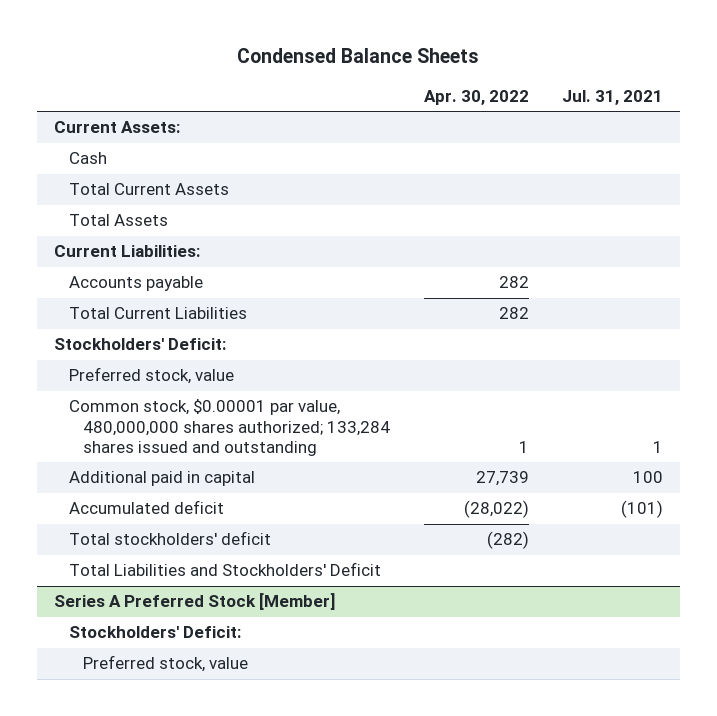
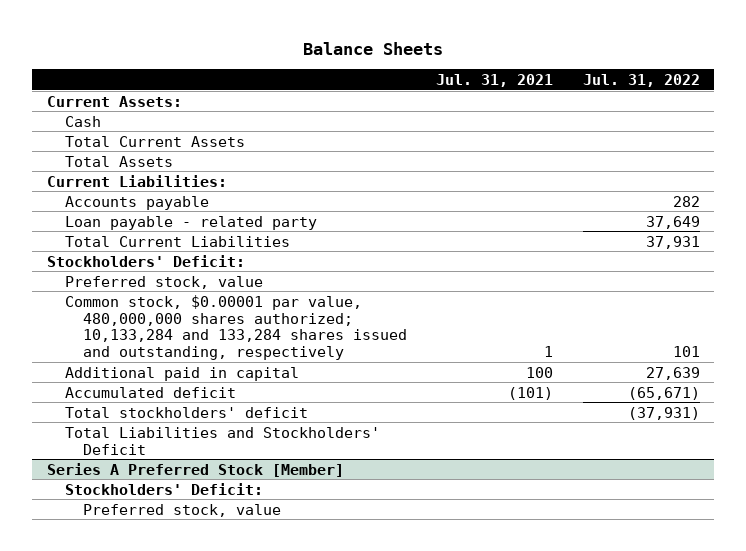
[237,48,480,64] Condensed Balance Sheets -> [303,41,444,55] Balance Sheets
[423,89,529,105] Apr. 30, 2022 -> none
none -> [582,73,700,87] Jul. 31, 2022
none -> [64,215,317,230] Loan payable - related party
[68,399,391,456] Common stock, $0.00001 par value, 480,000,000 shares authorized; 133,284 shares issued and outstanding -> [64,294,408,361] Common stock, $0.00001 par value, 480,000,000 shares authorized; 10,133,284 and 133,284 shares issued and outstanding, respectively

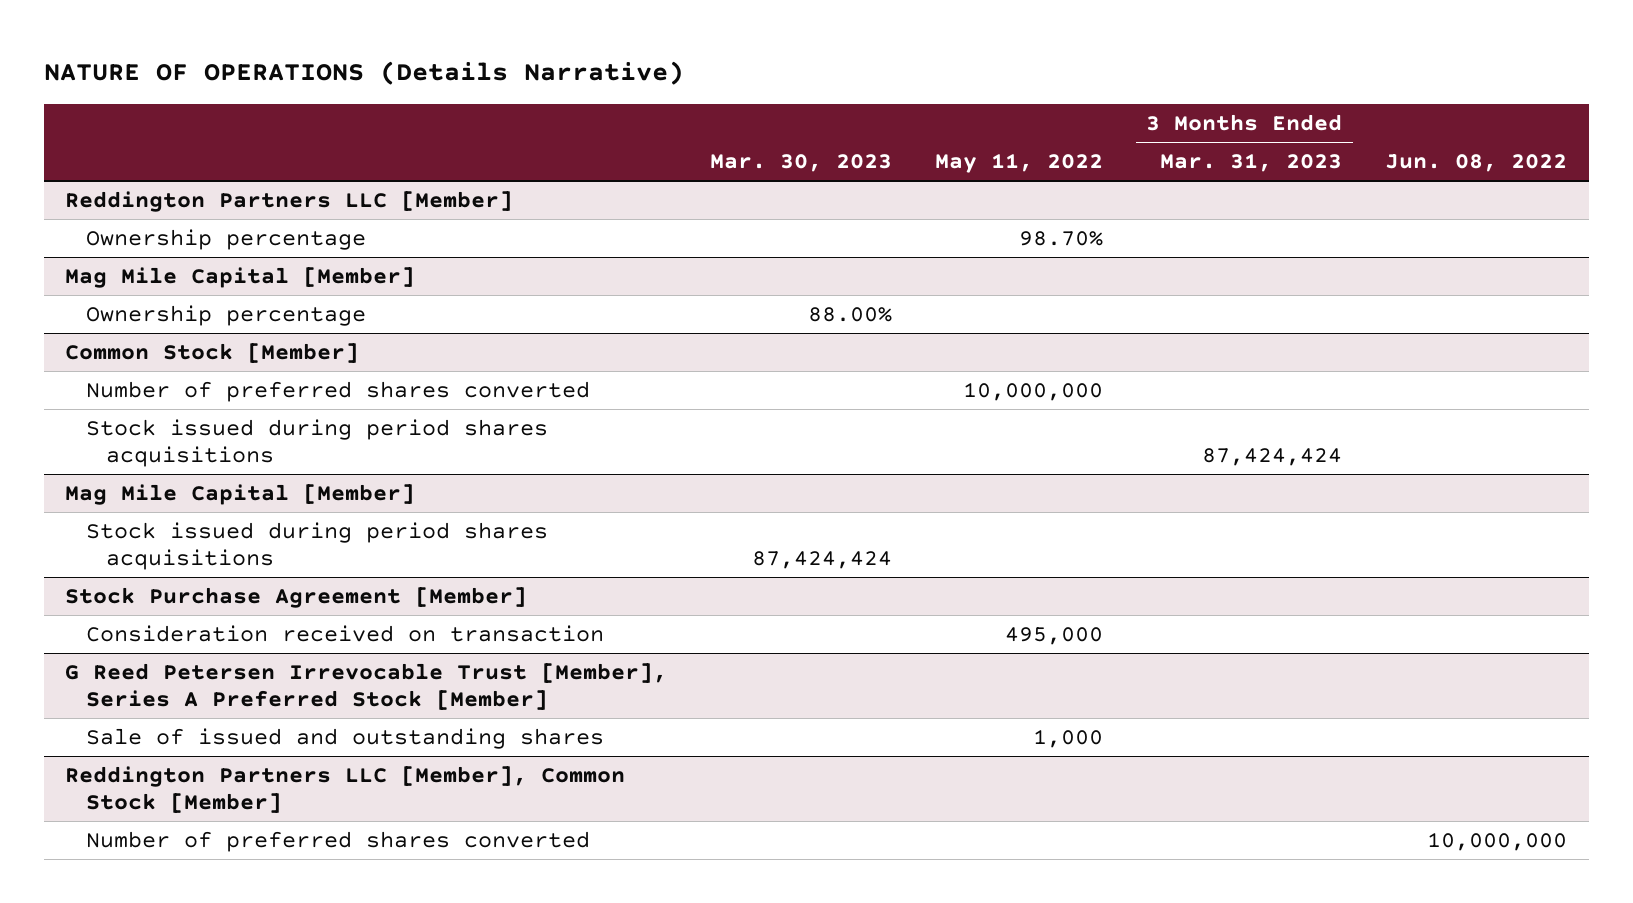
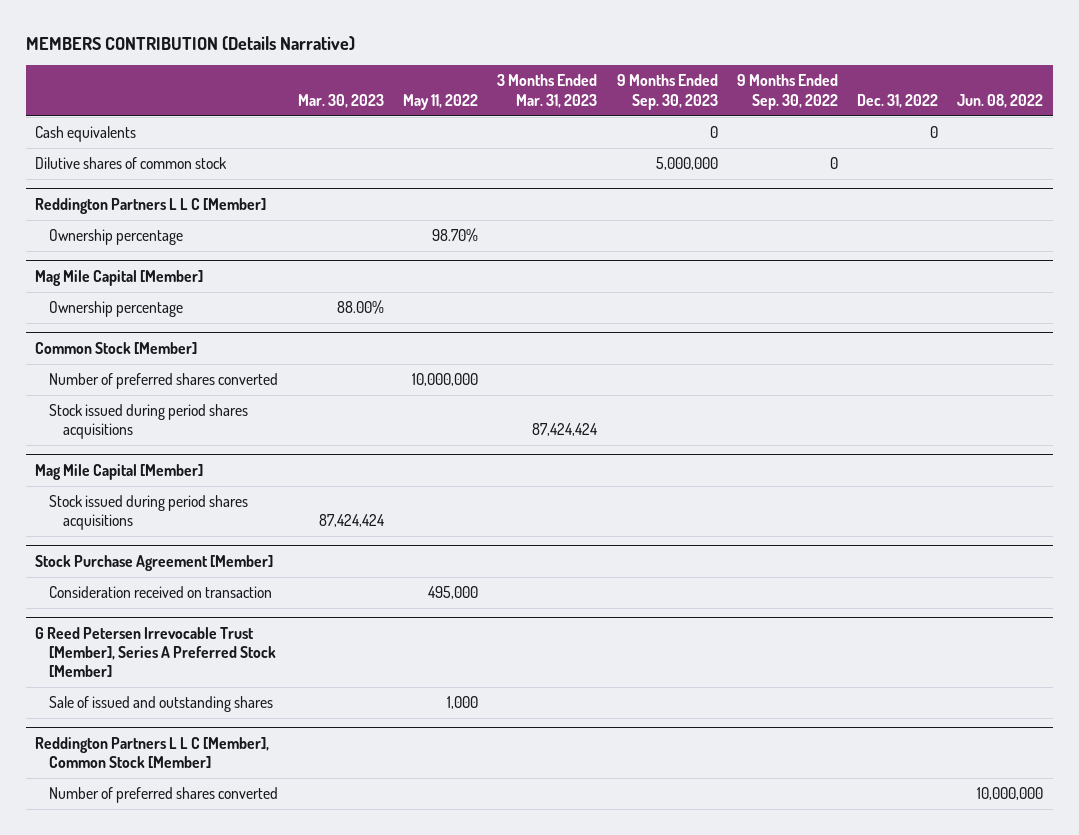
[43,61,684,86] NATURE OF OPERATIONS (Details Narrative) -> [25,35,355,51] MEMBERS CONTRIBUTION (Details Narrative)
none -> [616,74,718,110] 9 Months Ended Sep. 30, 2023
none -> [736,74,838,110] 9 Months Ended Sep. 30, 2022
none -> [857,93,939,108] Dec. 31, 2022
none -> [35,126,137,143] Cash equivalents
none -> [35,157,228,170] Dilutive shares of common stock
[65,191,514,213] Reddington Partners LLC [Member] -> [35,197,267,214] Reddington Partners L L C [Member]
[65,766,626,814] Reddington Partners LLC [Member], Common Stock [Member] -> [35,736,270,768] Reddington Partners L L C [Member], Common Stock [Member]

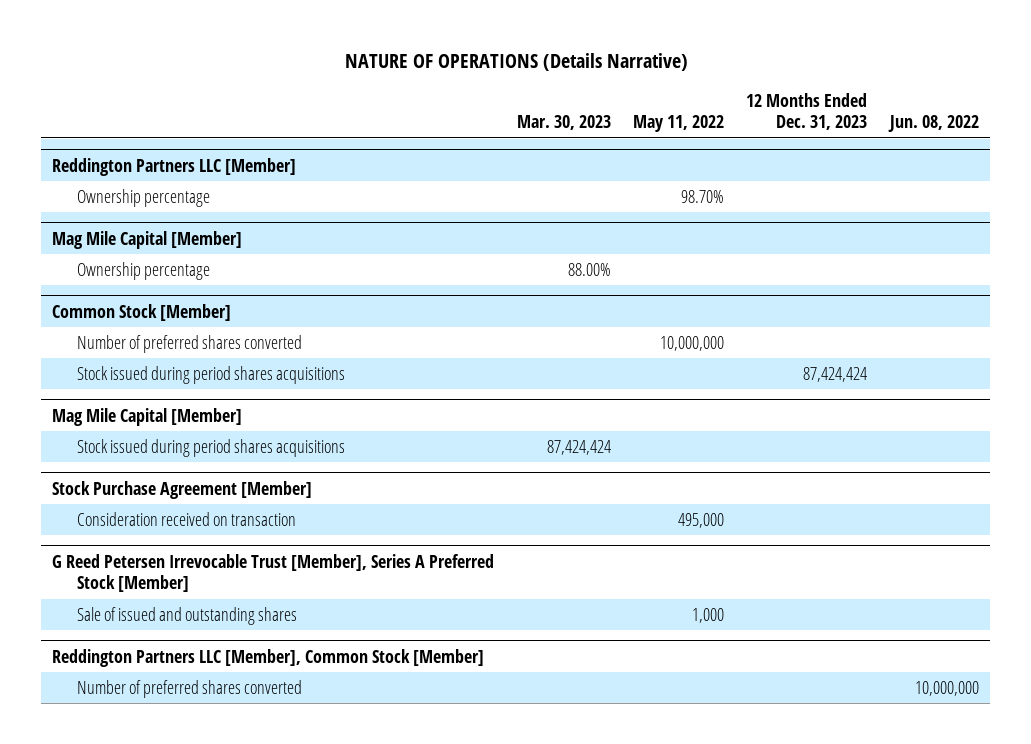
[25,35,355,51] MEMBERS CONTRIBUTION (Details Narrative) -> [344,52,688,71] NATURE OF OPERATIONS (Details Narrative)
[497,74,598,108] 3 Months Ended Mar. 31, 2023 -> none
[616,74,718,110] 9 Months Ended Sep. 30, 2023 -> none
[736,74,838,110] 9 Months Ended Sep. 30, 2022 -> none
[857,93,939,108] Dec. 31, 2022 -> none
none -> [746,92,868,131] 12 Months Ended Dec. 31, 2023
[35,126,137,143] Cash equivalents -> none
[35,157,228,170] Dilutive shares of common stock -> none
[35,197,267,214] Reddington Partners L L C [Member] -> [52,157,297,176] Reddington Partners LLC [Member]
[35,736,270,768] Reddington Partners L L C [Member], Common Stock [Member] -> [52,648,485,667] Reddington Partners LLC [Member], Common Stock [Member]

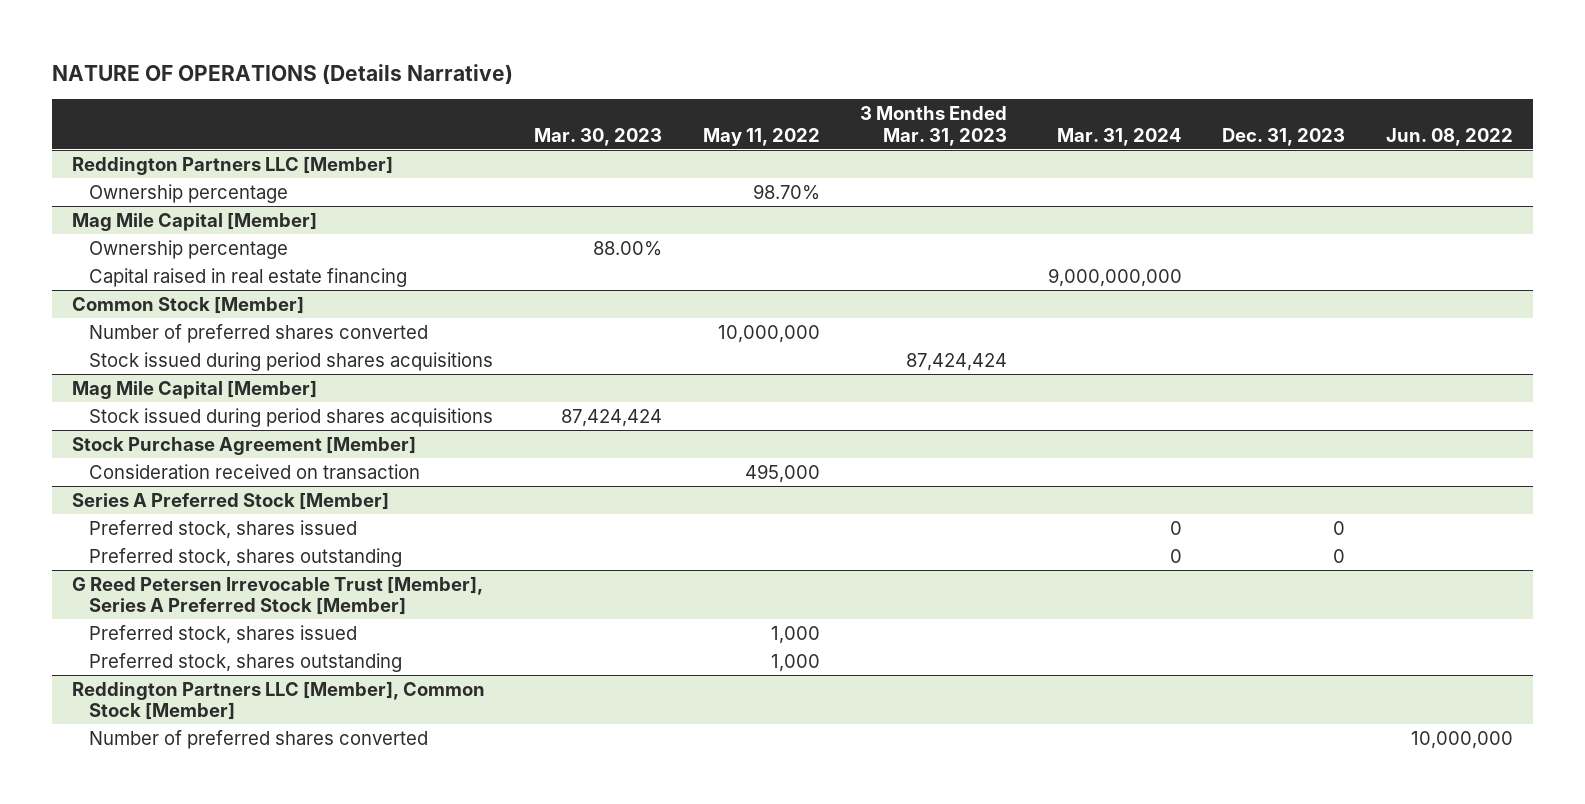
[746,92,868,131] 12 Months Ended Dec. 31, 2023 -> none
none -> [860,106,1008,146] 3 Months Ended Mar. 31, 2023
none -> [1056,127,1182,146] Mar. 31, 2024
none -> [1222,127,1346,146] Dec. 31, 2023
none -> [89,267,408,287] Capital raised in real estate financing
none -> [72,491,390,510] Series A Preferred Stock [Member]
none -> [89,519,358,539] Preferred stock, shares issued
none -> [89,547,403,567] Preferred stock, shares outstanding
[76,606,297,625] Sale of issued and outstanding shares -> none
none -> [89,624,358,644] Preferred stock, shares issued
none -> [89,652,403,672] Preferred stock, shares outstanding

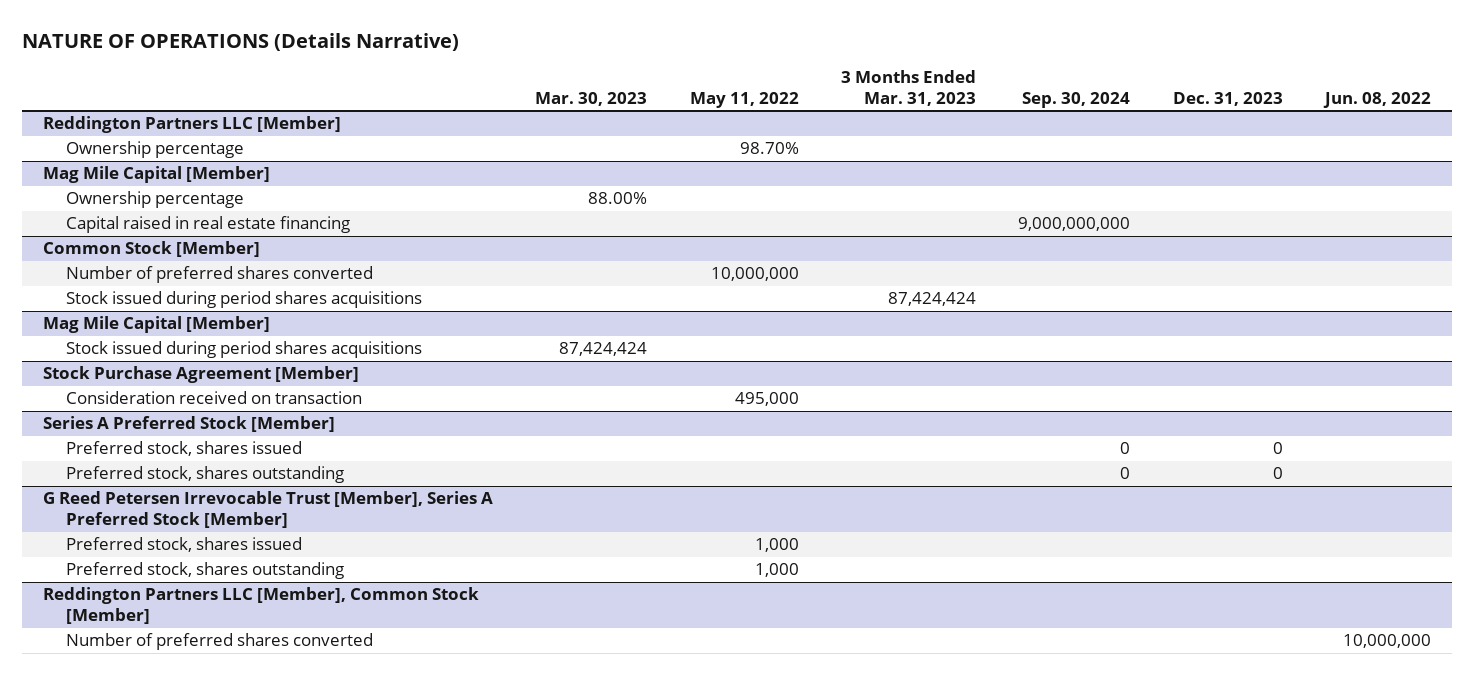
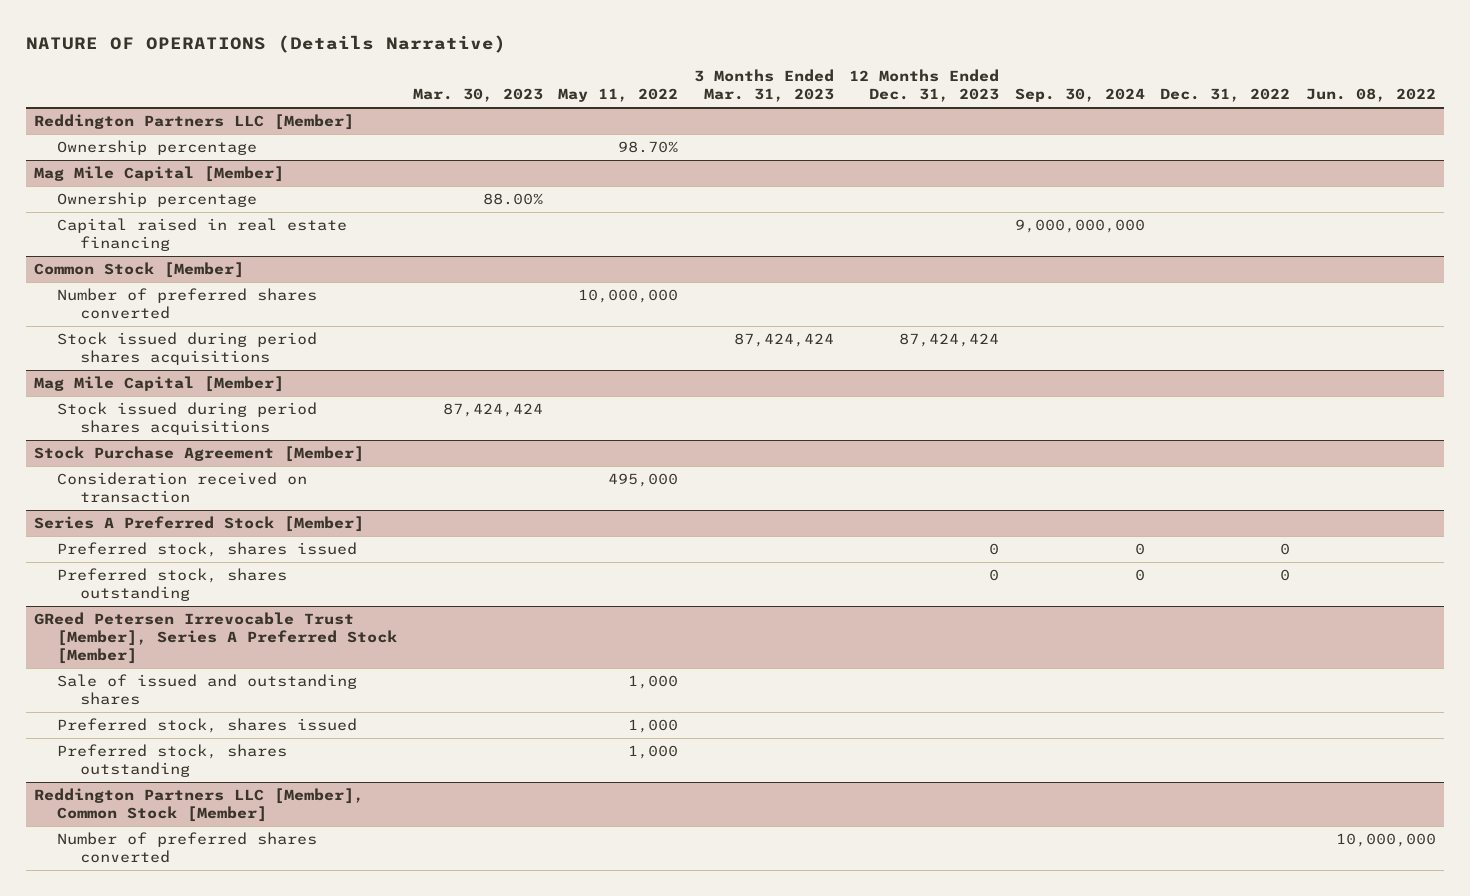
[1172,91,1283,106] Dec. 31, 2023 -> none
none -> [849,69,1000,103] 12 Months Ended Dec. 31, 2023
none -> [1160,88,1291,103] Dec. 31, 2022
[43,491,494,528] G Reed Petersen Irrevocable Trust [Member], Series A Preferred Stock [Member] -> [34,612,398,665] GReed Petersen Irrevocable Trust [Member], Series A Preferred Stock [Member]
none -> [57,674,358,706] Sale of issued and outstanding shares

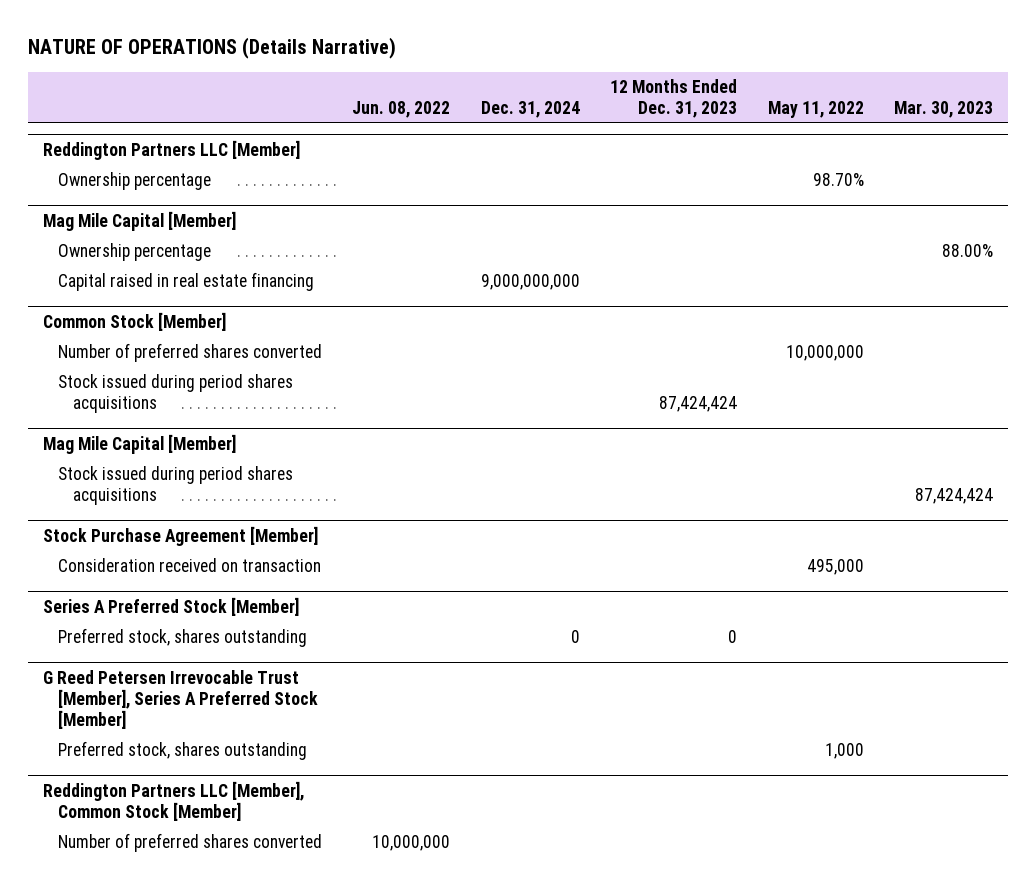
[693,69,834,103] 3 Months Ended Mar. 31, 2023 -> none
[1014,88,1145,103] Sep. 30, 2024 -> none
[1160,88,1291,103] Dec. 31, 2022 -> none
none -> [480,101,580,119] Dec. 31, 2024
[57,542,358,558] Preferred stock, shares issued -> none
[57,674,358,706] Sale of issued and outstanding shares -> none
[57,718,358,734] Preferred stock, shares issued -> none
[34,612,398,665] GReed Petersen Irrevocable Trust [Member], Series A Preferred Stock [Member] -> [42,669,318,729] G Reed Petersen Irrevocable Trust [Member], Series A Preferred Stock [Member]

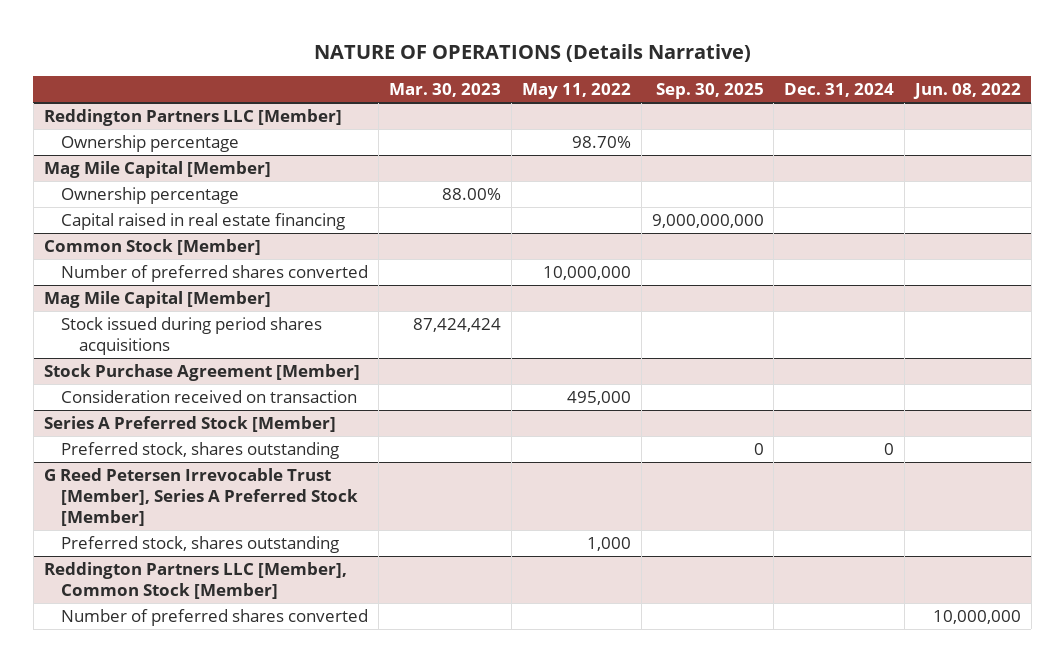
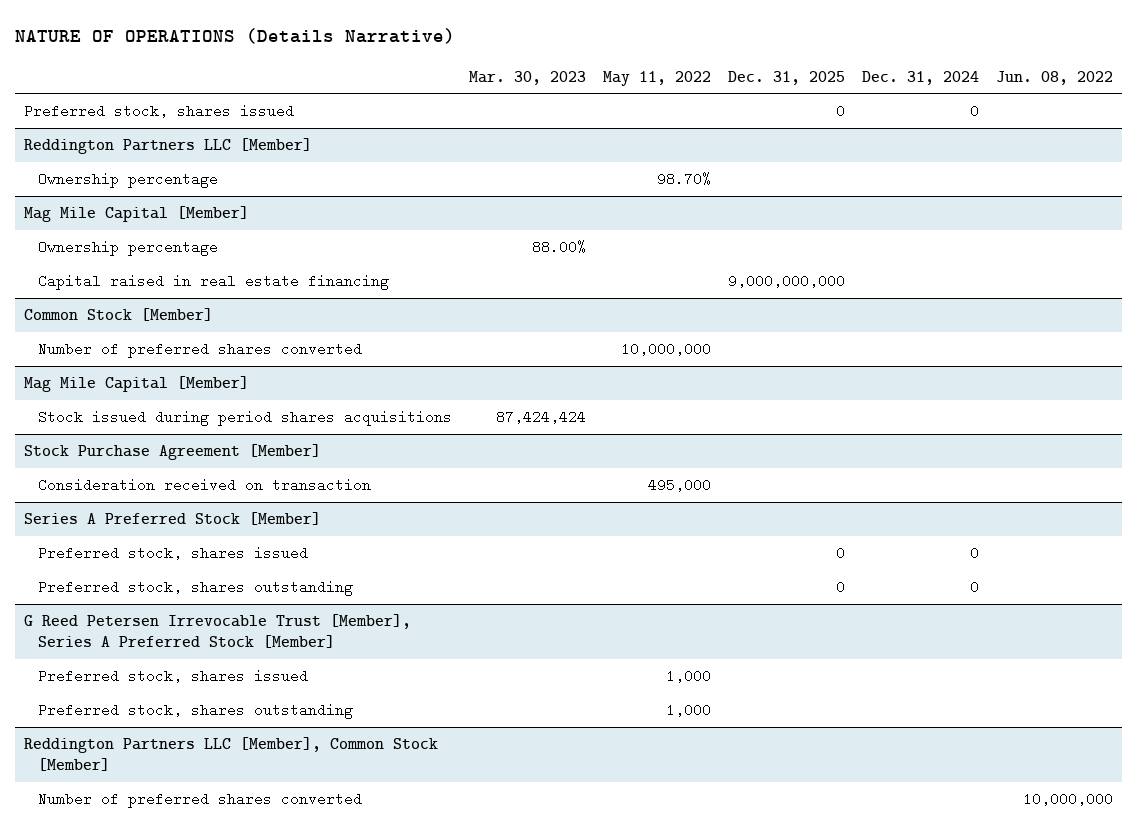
[655,83,764,100] Sep. 30, 2025 -> none
none -> [728,70,846,85] Dec. 31, 2025
none -> [24,104,295,119] Preferred stock, shares issued
none -> [37,546,308,561] Preferred stock, shares issued
none -> [37,669,308,684] Preferred stock, shares issued

